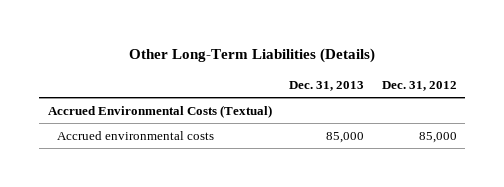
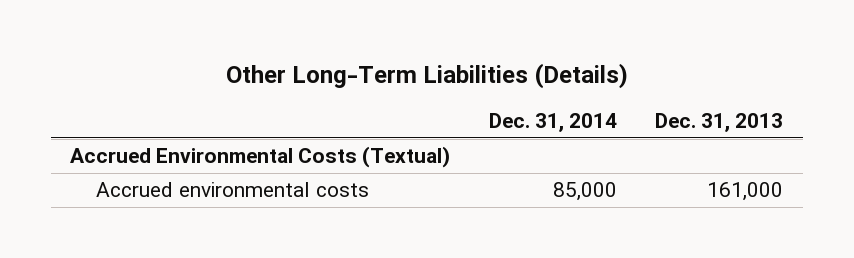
[381,81,457,92] Dec. 31, 2012 -> none
none -> [488,113,617,133] Dec. 31, 2014
[326,131,365,143] 85,000 -> [707,182,784,202] 161,000

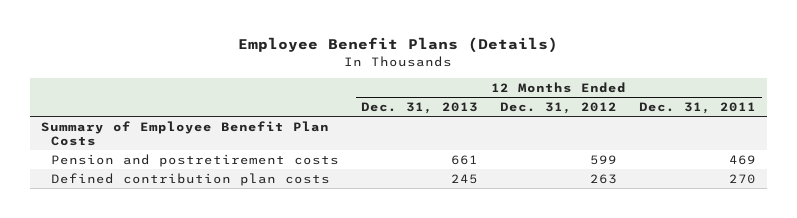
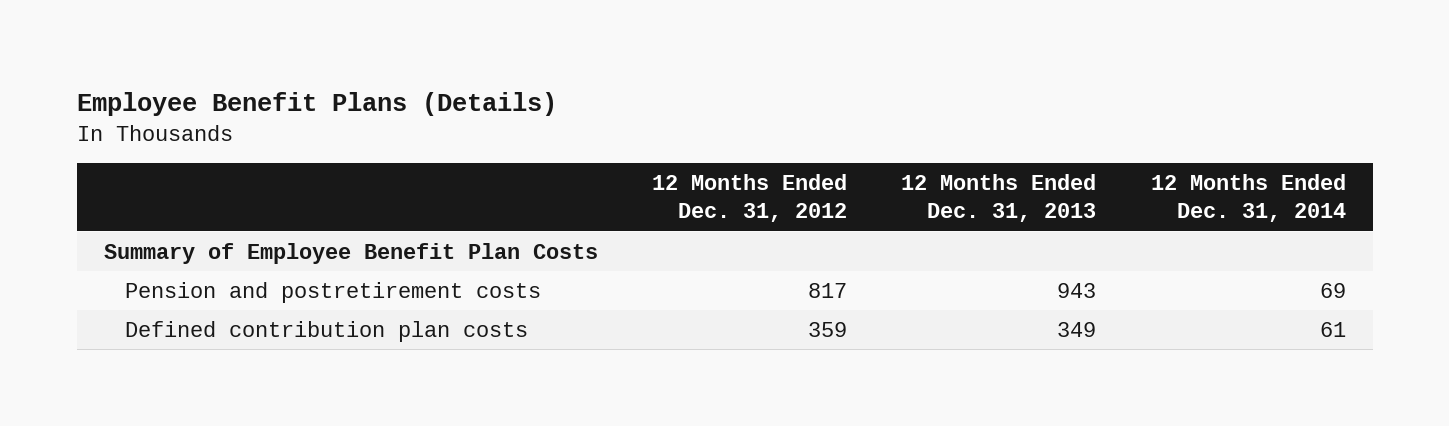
[639,102,757,115] Dec. 31, 2011 -> none
none -> [1150,173,1346,223] 12 Months Ended Dec. 31, 2014
[451,154,479,165] 661 -> [1057,282,1097,298] 943
[590,154,618,165] 599 -> [808,282,848,298] 817
[451,173,479,184] 245 -> [1057,321,1097,337] 349
[590,173,618,184] 263 -> [808,321,848,337] 359

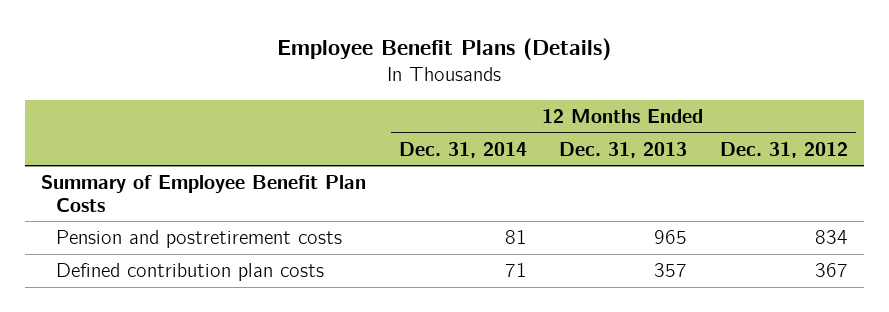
[808,282,848,298] 817 -> [814,229,848,244] 834
[1057,282,1097,298] 943 -> [654,229,688,244] 965
[1319,282,1346,298] 69 -> [504,229,527,244] 81
[808,321,848,337] 359 -> [814,262,848,277] 367
[1057,321,1097,337] 349 -> [654,262,688,277] 357
[1319,321,1346,337] 61 -> [504,262,527,277] 71

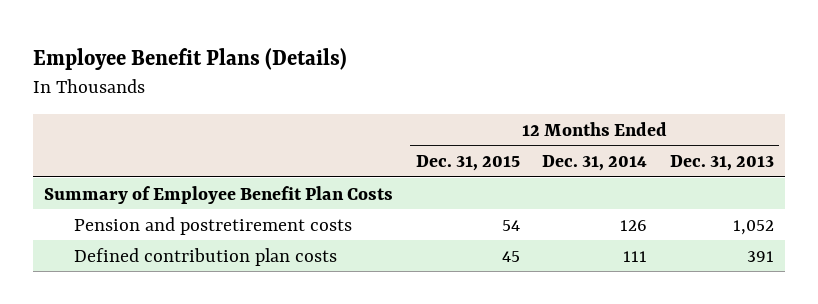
[719,141,848,158] Dec. 31, 2012 -> none
none -> [415,155,520,172] Dec. 31, 2015
[504,229,527,244] 81 -> [620,219,648,231] 126
[654,229,688,244] 965 -> [732,219,774,235] 1,052
[504,262,527,277] 71 -> [623,250,648,262] 111
[654,262,688,277] 357 -> [746,250,774,262] 391

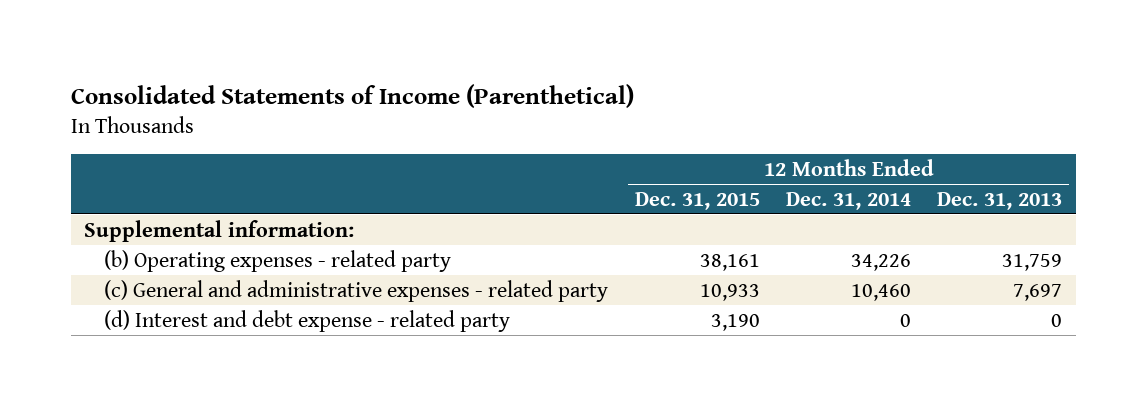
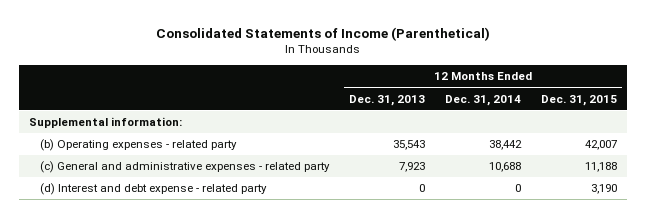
[699,253,760,271] 38,161 -> [584,140,617,151] 42,007
[851,253,912,271] 34,226 -> [488,140,522,151] 38,442
[1002,253,1063,271] 31,759 -> [392,140,425,151] 35,543
[699,283,760,301] 10,933 -> [584,162,617,173] 11,188
[851,283,912,301] 10,460 -> [488,162,521,173] 10,688
[1013,283,1063,301] 7,697 -> [398,162,425,173] 7,923

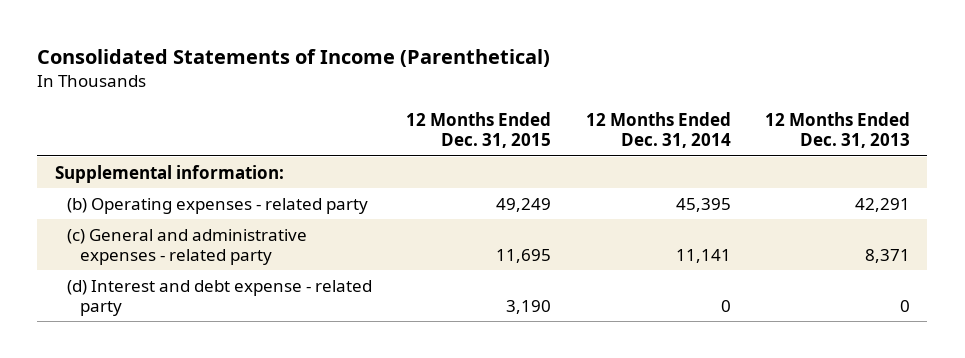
[392,140,425,151] 35,543 -> [854,197,910,212] 42,291
[488,140,522,151] 38,442 -> [675,197,731,212] 45,395
[584,140,617,151] 42,007 -> [496,197,552,212] 49,249
[398,162,425,173] 7,923 -> [864,248,910,263] 8,371
[488,162,521,173] 10,688 -> [675,248,731,263] 11,141
[584,162,617,173] 11,188 -> [496,248,552,263] 11,695

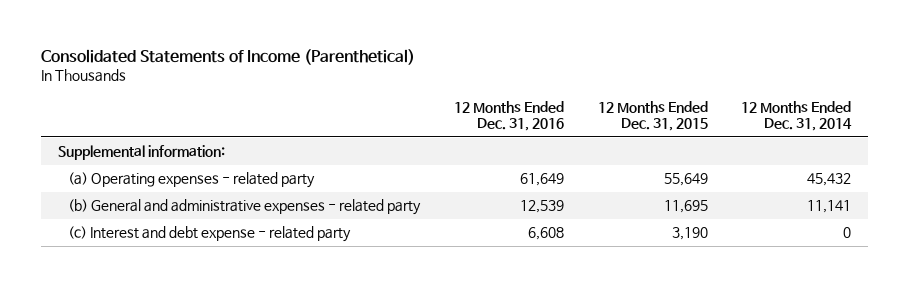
[764,112,910,149] 12 Months Ended Dec. 31, 2013 -> none
none -> [453,100,564,132] 12 Months Ended Dec. 31, 2016
[67,197,369,214] (b) Operating expenses - related party -> [68,172,316,189] (a) Operating expenses - related party
[496,197,552,212] 49,249 -> [663,173,708,187] 55,649
[675,197,731,212] 45,395 -> [807,173,852,187] 45,432
[67,228,308,265] (c) General and administrative expenses - related party -> [68,199,422,216] (b) General and administrative expenses - related party
[67,279,373,316] (d) Interest and debt expense - related party -> [68,226,352,243] (c) Interest and debt expense - related party

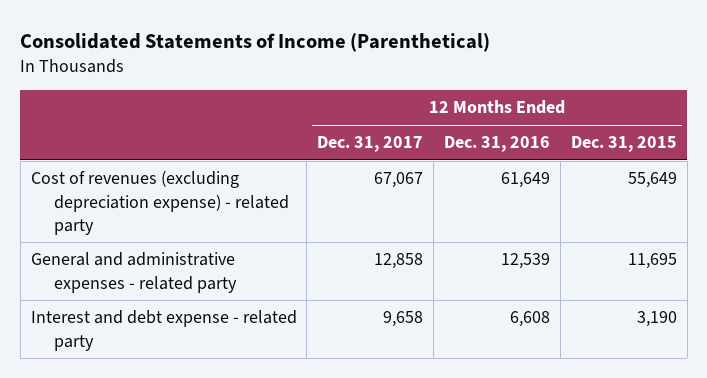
[741,100,853,132] 12 Months Ended Dec. 31, 2014 -> none
none -> [317,136,424,153] Dec. 31, 2017
[57,145,225,161] Supplemental information: -> none
[68,172,316,189] (a) Operating expenses - related party -> [30,170,289,235] Cost of revenues (excluding depreciation expense) - related party
[68,199,422,216] (b) General and administrative expenses - related party -> [30,252,237,293] General and administrative expenses - related party
[68,226,352,243] (c) Interest and debt expense - related party -> [30,310,297,351] Interest and debt expense - related party

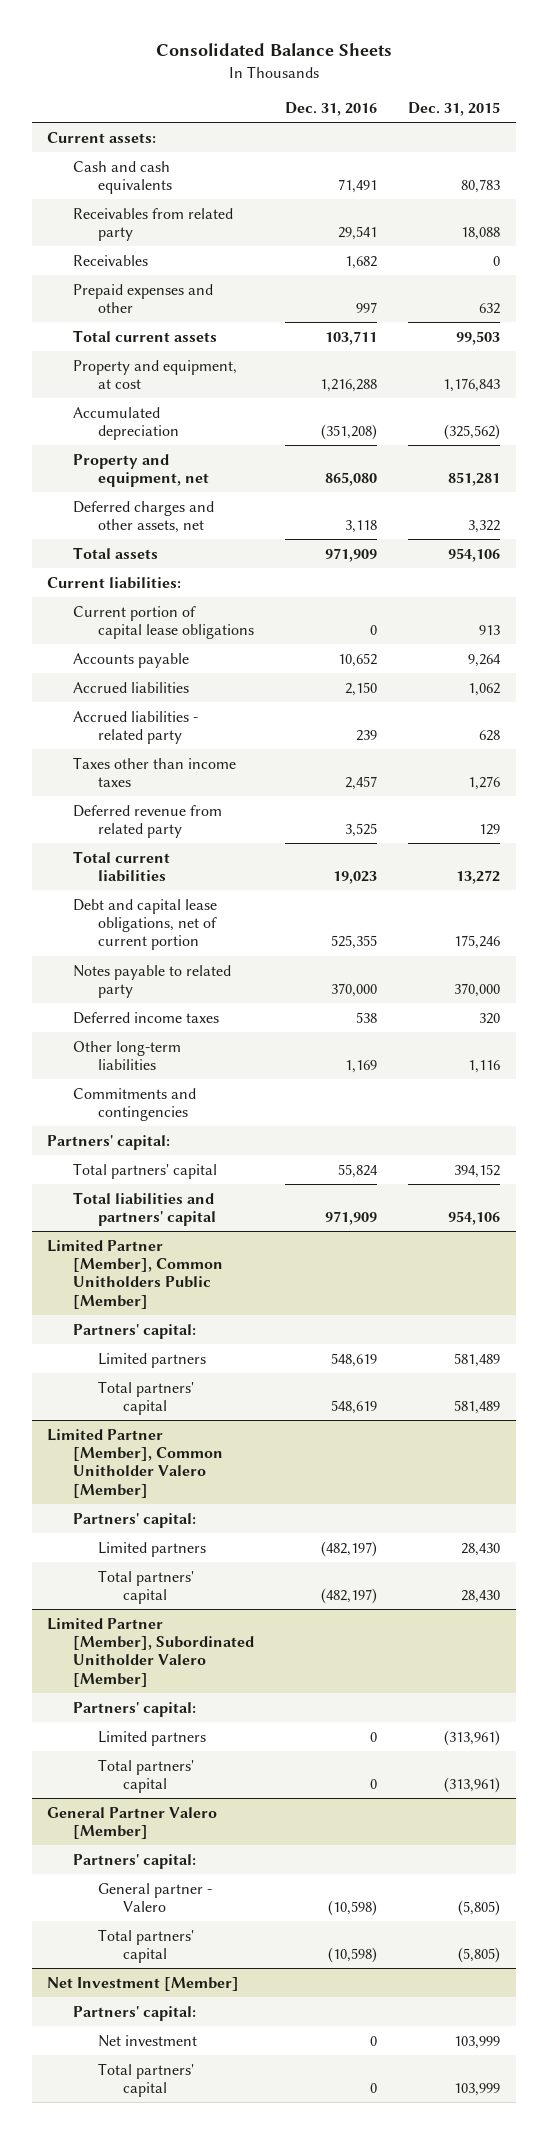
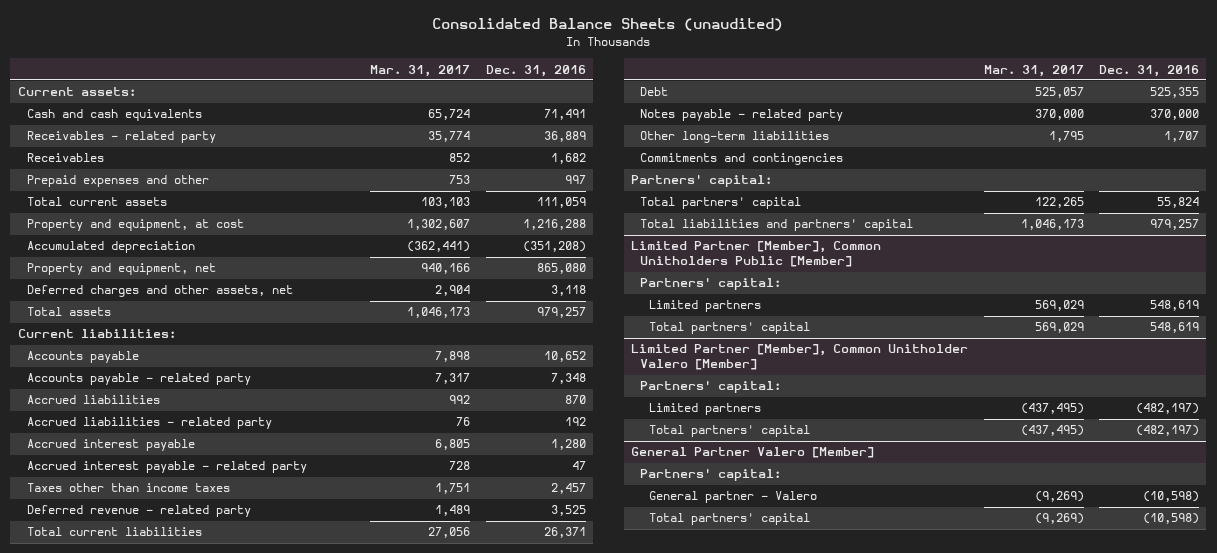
[155,43,392,57] Consolidated Balance Sheets -> [432,18,784,32] Consolidated Balance Sheets (unaudited)
[407,102,500,117] Dec. 31, 2015 -> none
none -> [370,64,471,77] Mar. 31, 2017
[72,207,233,241] Receivables from related party -> [26,131,216,144] Receivables - related party
[337,225,377,240] 29,541 -> [543,131,586,143] 36,889
[324,330,377,345] 103,711 -> [536,197,586,209] 111,059
[324,547,377,562] 971,909 -> [536,307,586,319] 979,257
[72,605,254,639] Current portion of capital lease obligations -> none
none -> [26,373,251,386] Accounts payable - related party
[344,681,377,696] 2,150 -> [564,395,586,405] 870
[355,729,377,741] 239 -> [564,417,586,427] 192
none -> [26,439,195,452] Accrued interest payable
none -> [26,461,307,474] Accrued interest payable - related party
[72,1011,219,1024] Deferred income taxes -> none
[72,804,222,838] Deferred revenue from related party -> [26,505,251,518] Deferred revenue - related party
[332,870,377,884] 19,023 -> [543,527,586,539] 26,371
[72,898,217,951] Debt and capital lease obligations, net of current portion -> [640,87,669,97] Debt
[72,964,231,998] Notes payable to related party -> [640,109,844,122] Notes payable - related party
[344,1059,377,1073] 1,169 -> [1163,131,1199,143] 1,707
[324,1210,377,1225] 971,909 -> [1149,219,1199,231] 979,257
[47,1617,254,1687] Limited Partner [Member], Subordinated Unitholder Valero [Member] -> none
[72,1701,196,1717] Partners' capital: -> none
[97,1730,206,1746] Limited partners -> none
[97,1758,194,1793] Total partners' capital -> none
[47,1976,240,1991] Net Investment [Member] -> none
[72,2005,196,2021] Partners' capital: -> none
[97,2034,197,2047] Net investment -> none
[97,2062,194,2097] Total partners' capital -> none

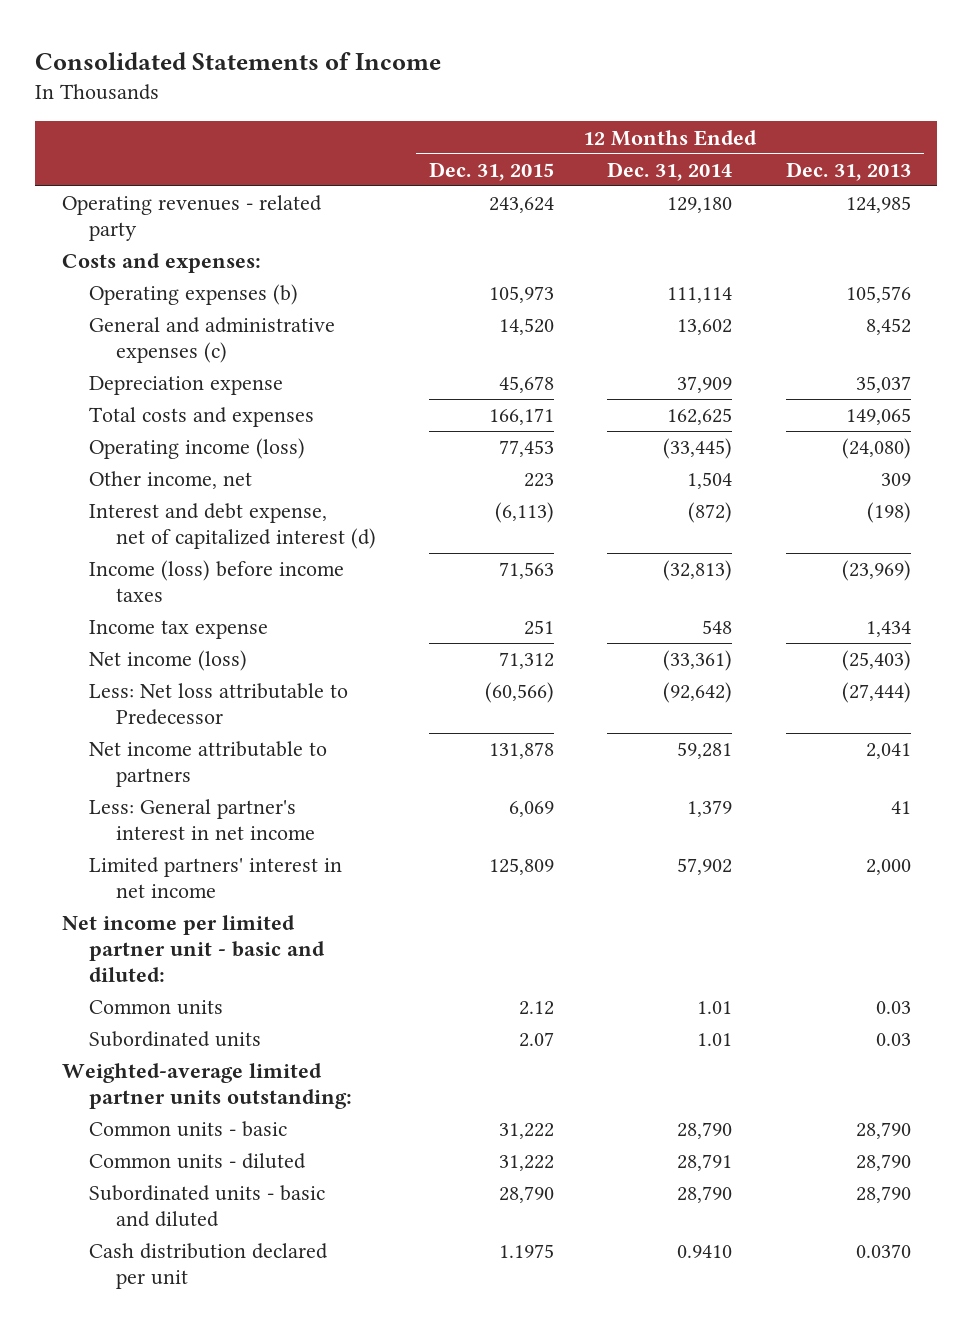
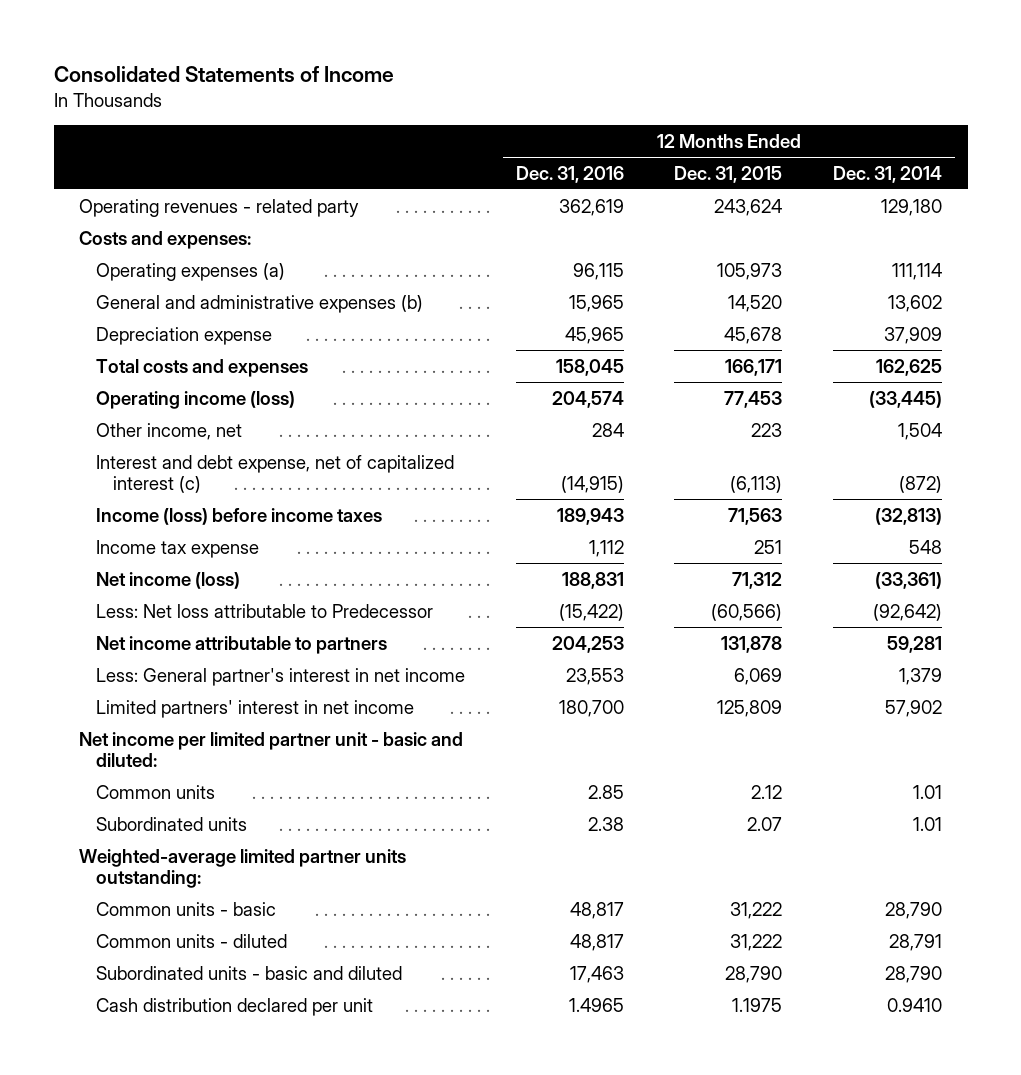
[785,161,911,181] Dec. 31, 2013 -> none
none -> [515,165,624,183] Dec. 31, 2016
[89,284,299,306] Operating expenses (b) -> [96,262,286,281] Operating expenses (a)
[89,317,336,363] General and administrative expenses (c) -> [96,294,424,313] General and administrative expenses (b)
[89,503,377,549] Interest and debt expense, net of capitalized interest (d) -> [96,454,455,493] Interest and debt expense, net of capitalized interest (c)

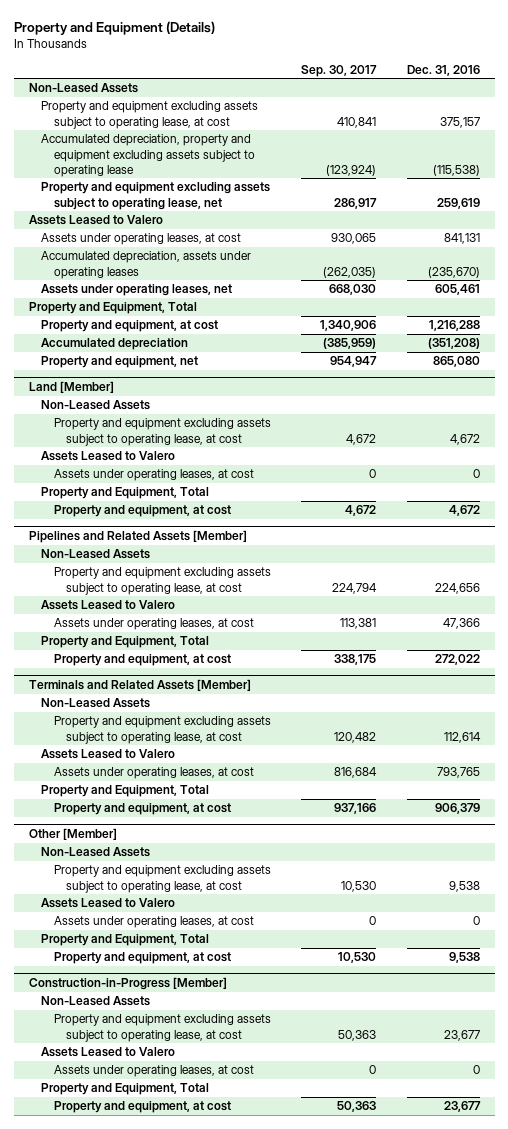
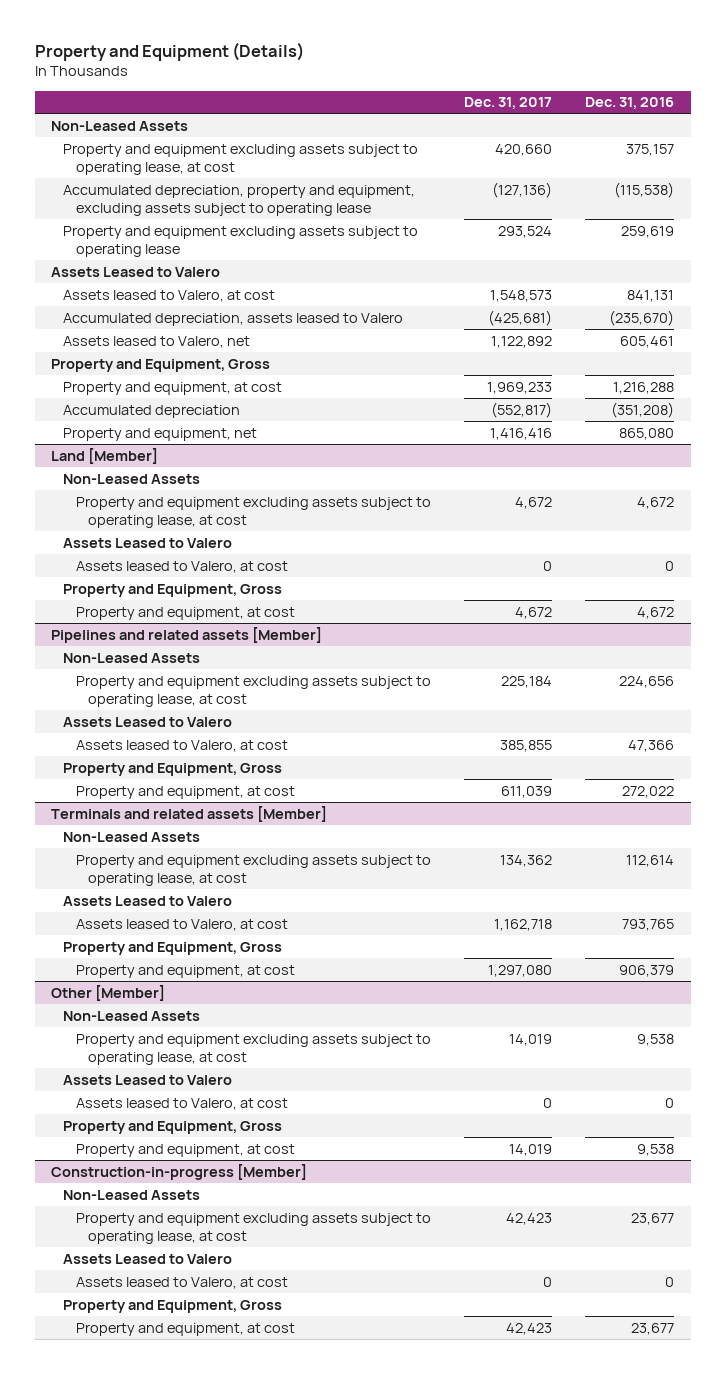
[301,64,378,77] Sep. 30, 2017 -> none
none -> [463,97,552,110] Dec. 31, 2017
[41,134,255,177] Accumulated depreciation, property and equipment excluding assets subject to operating lease -> [63,184,416,216] Accumulated depreciation, property and equipment, excluding assets subject to operating lease
[41,182,271,210] Property and equipment excluding assets subject to operating lease, net -> [63,225,419,257] Property and equipment excluding assets subject to operating lease
[41,233,242,246] Assets under operating leases, at cost -> [63,289,276,302] Assets leased to Valero, at cost
[41,251,252,279] Accumulated depreciation, assets under operating leases -> [63,312,404,326] Accumulated depreciation, assets leased to Valero
[41,284,233,297] Assets under operating leases, net -> [63,335,251,348] Assets leased to Valero, net
[28,302,197,315] Property and Equipment, Total -> [51,358,271,372] Property and Equipment, Gross
[53,469,254,482] Assets under operating leases, at cost -> [75,560,288,573] Assets leased to Valero, at cost
[41,487,210,500] Property and Equipment, Total -> [63,583,283,597] Property and Equipment, Gross
[28,529,247,543] Pipelines and Related Assets [Member] -> [51,626,323,643] Pipelines and related assets [Member]
[53,618,254,631] Assets under operating leases, at cost -> [75,739,288,752] Assets leased to Valero, at cost
[41,636,210,649] Property and Equipment, Total -> [63,762,283,776] Property and Equipment, Gross
[28,678,251,691] Terminals and Related Assets [Member] -> [51,805,328,822] Terminals and related assets [Member]
[53,767,254,780] Assets under operating leases, at cost -> [75,918,288,931] Assets leased to Valero, at cost
[41,785,210,798] Property and Equipment, Total -> [63,941,283,955] Property and Equipment, Gross
[53,916,254,929] Assets under operating leases, at cost -> [75,1097,288,1110] Assets leased to Valero, at cost
[41,934,210,947] Property and Equipment, Total -> [63,1120,283,1134] Property and Equipment, Gross
[28,976,227,990] Construction-in-Progress [Member] -> [51,1163,308,1180] Construction-in-progress [Member]
[53,1065,254,1078] Assets under operating leases, at cost -> [75,1276,288,1289] Assets leased to Valero, at cost
[41,1083,210,1096] Property and Equipment, Total -> [63,1299,283,1313] Property and Equipment, Gross

